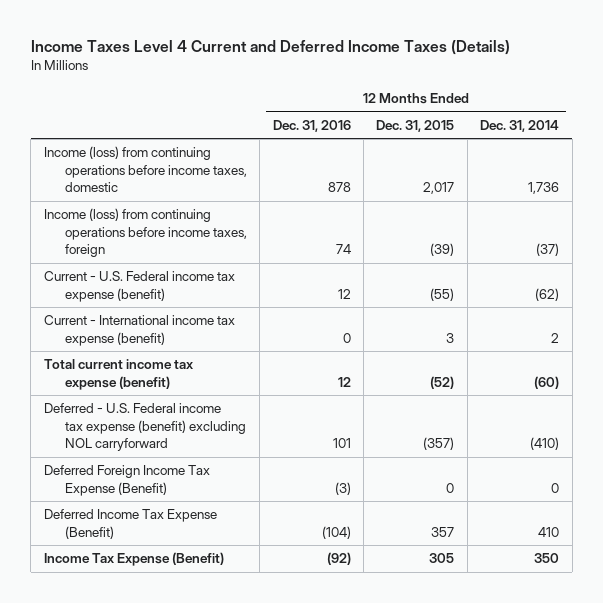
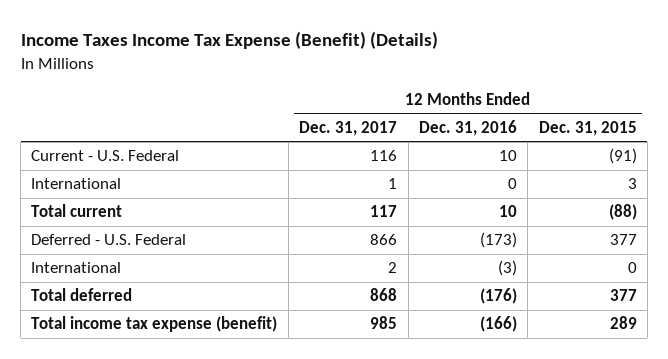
[30,39,510,55] Income Taxes Level 4 Current and Deferred Income Taxes (Details) -> [20,31,438,50] Income Taxes Income Tax Expense (Benefit) (Details)
[480,119,560,132] Dec. 31, 2014 -> none
none -> [299,120,398,136] Dec. 31, 2017
[43,146,247,193] Income (loss) from continuing operations before income taxes, domestic -> none
[43,208,247,258] Income (loss) from continuing operations before income taxes, foreign -> none
[43,509,217,539] Deferred Income Tax Expense (Benefit) -> none
[43,271,235,302] Current - U.S. Federal income tax expense (benefit) -> [31,150,180,162] Current - U.S. Federal
[337,288,351,299] 12 -> [498,150,517,162] 10
[430,287,455,301] (55) -> [608,148,637,165] (91)
[43,315,235,346] Current - International income tax expense (benefit) -> [31,178,122,190] International
[43,359,193,390] Total current income tax expense (benefit) -> [31,204,123,218] Total current
[337,376,351,387] 12 -> [498,205,517,218] 10
[430,375,455,389] (52) -> [608,204,637,221] (88)
[43,403,246,452] Deferred - U.S. Federal income tax expense (benefit) excluding NOL carryforward -> [31,234,187,246] Deferred - U.S. Federal
[332,438,351,449] 101 -> [479,232,517,249] (173)
[423,437,455,451] (357) -> [609,234,637,246] 377
[43,465,210,496] Deferred Foreign Income Tax Expense (Benefit) -> [31,262,122,274] International
none -> [31,288,133,302] Total deferred
[43,552,224,567] Income Tax Expense (Benefit) -> [31,316,278,333] Total income tax expense (benefit)
[326,552,351,566] (92) -> [479,316,517,333] (166)
[429,553,455,564] 305 -> [609,316,637,330] 289

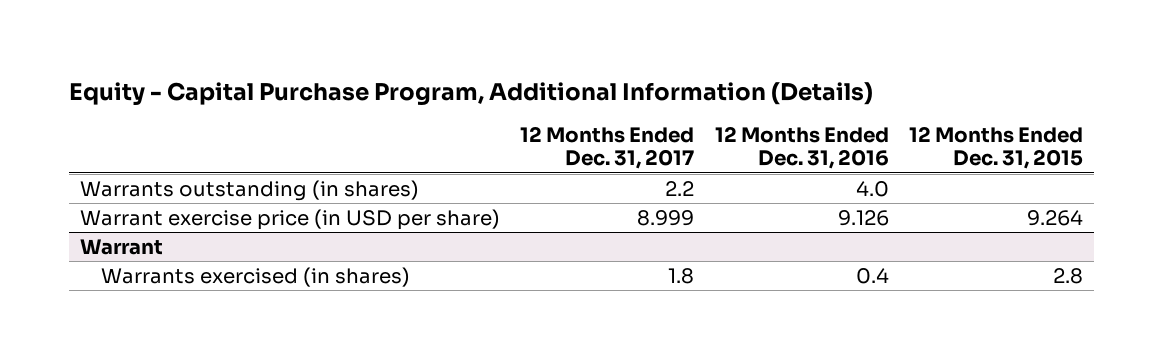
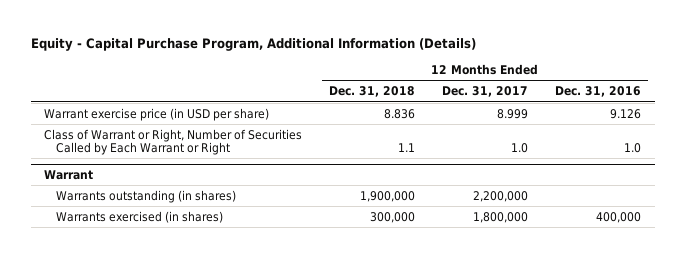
[909,125,1084,170] 12 Months Ended Dec. 31, 2015 -> none
none -> [329,86,416,98] Dec. 31, 2018
[79,179,419,201] Warrants outstanding (in shares) -> none
none -> [44,128,303,155] Class of Warrant or Right, Number of Securities Called by Each Warrant or Right
none -> [55,189,236,203] Warrants outstanding (in shares)
[668,267,695,284] 1.8 -> [473,211,529,223] 1,800,000
[855,267,889,284] 0.4 -> [596,211,642,223] 400,000

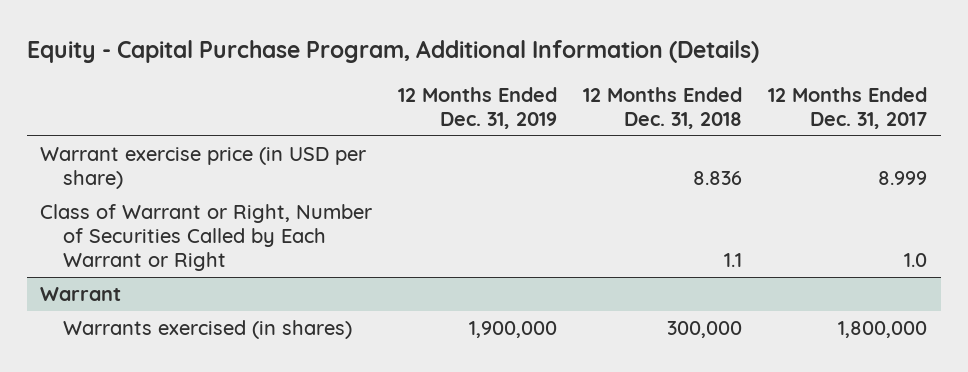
[555,86,642,98] Dec. 31, 2016 -> none
none -> [398,86,558,129] 12 Months Ended Dec. 31, 2019
[55,189,236,203] Warrants outstanding (in shares) -> none

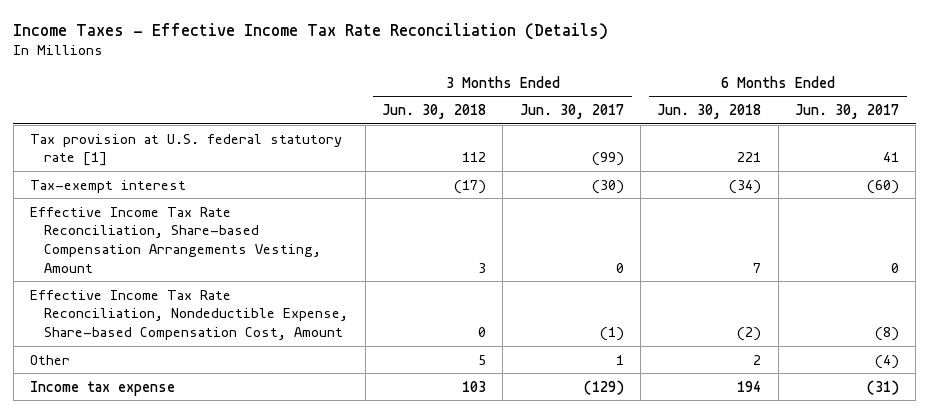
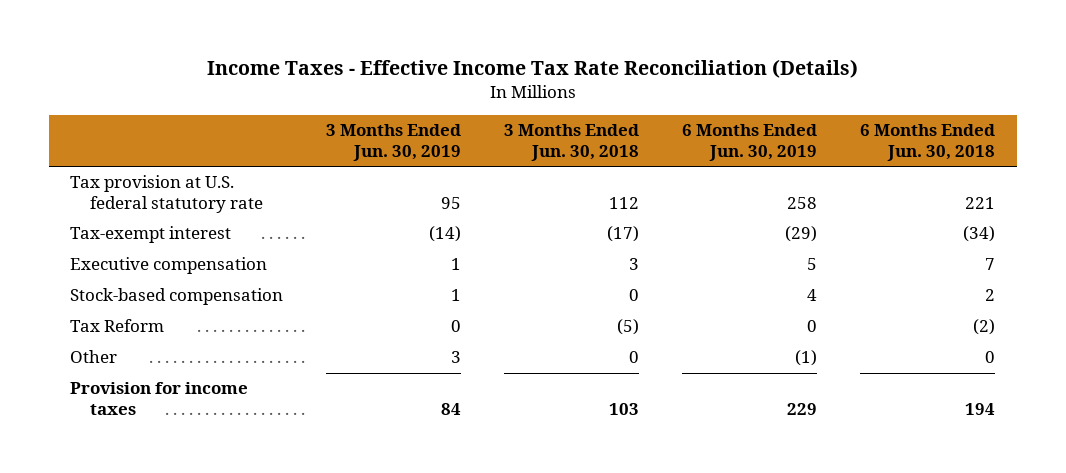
[519,104,624,120] Jun. 30, 2017 -> none
[794,104,899,120] Jun. 30, 2017 -> none
none -> [326,124,462,162] 3 Months Ended Jun. 30, 2019
none -> [682,124,818,162] 6 Months Ended Jun. 30, 2019
[30,133,343,167] Tax provision at U.S. federal statutory rate [1] -> [70,175,263,214] Tax provision at U.S. federal statutory rate
[30,206,322,273] Effective Income Tax Rate Reconciliation, Share-based Compensation Arrangements Vesting, Amount -> none
[30,289,349,340] Effective Income Tax Rate Reconciliation, Nondeductible Expense, Share-based Compensation Cost, Amount -> none
none -> [70,257,268,275] Executive compensation
none -> [70,288,284,306] Stock-based compensation
none -> [70,319,165,333] Tax Reform
[477,354,486,365] 5 -> [629,351,640,364] 0
[753,354,762,365] 2 -> [985,351,996,364] 0
[30,380,176,396] Income tax expense -> [70,382,249,416] Provision for income taxes

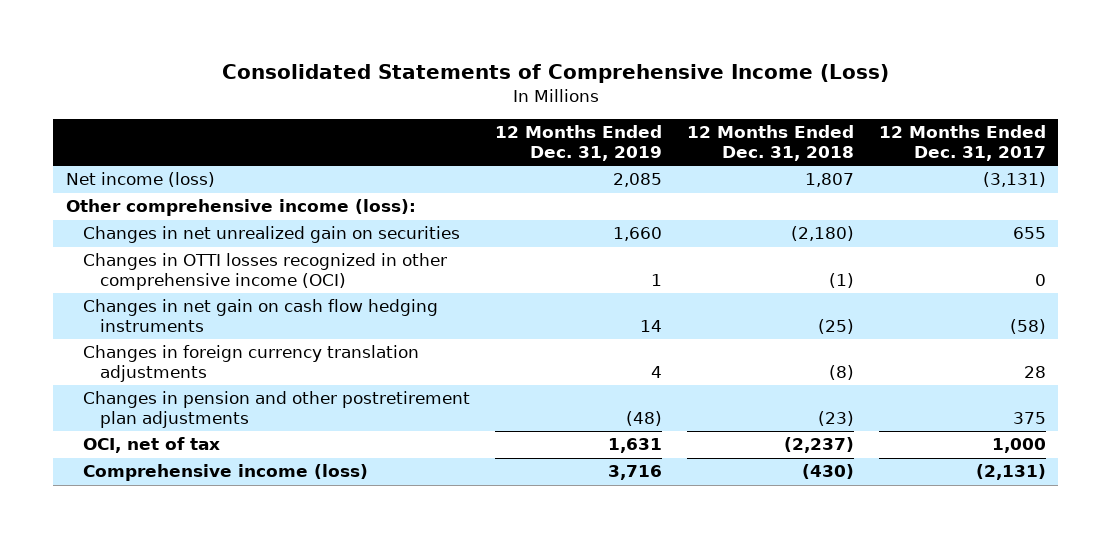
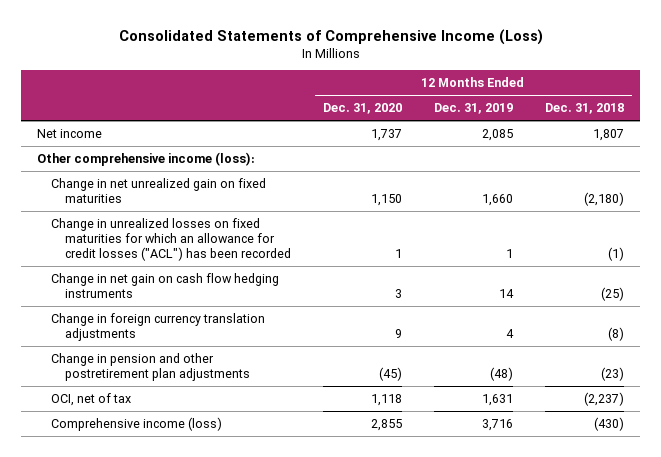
[878,125,1046,162] 12 Months Ended Dec. 31, 2017 -> none
none -> [323,103,403,115] Dec. 31, 2020
[65,172,215,188] Net income (loss) -> [37,128,103,138] Net income
[82,253,447,291] Changes in OTTI losses recognized in other comprehensive income (OCI) -> none
[82,226,460,244] Changes in net unrealized gain on securities -> [51,177,267,203] Change in net unrealized gain on fixed maturities
none -> [51,217,292,262] Change in unrealized losses on fixed maturities for which an allowance for credit losses ("ACL") has been recorded
[82,299,438,333] Changes in net gain on cash flow hedging instruments -> [51,272,280,298] Change in net gain on cash flow hedging instruments
[82,345,419,383] Changes in foreign currency translation adjustments -> [51,312,266,341] Change in foreign currency translation adjustments
[82,391,470,429] Changes in pension and other postretirement plan adjustments -> [51,352,251,381] Change in pension and other postretirement plan adjustments

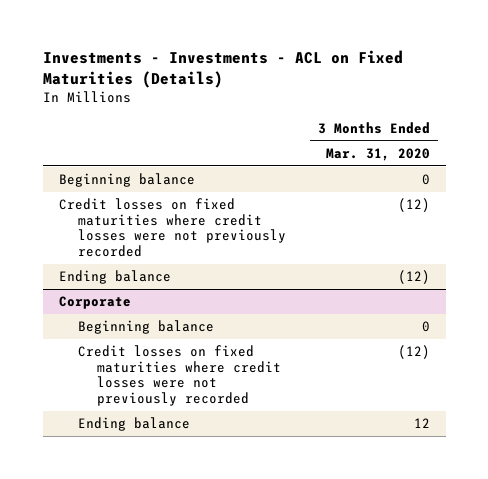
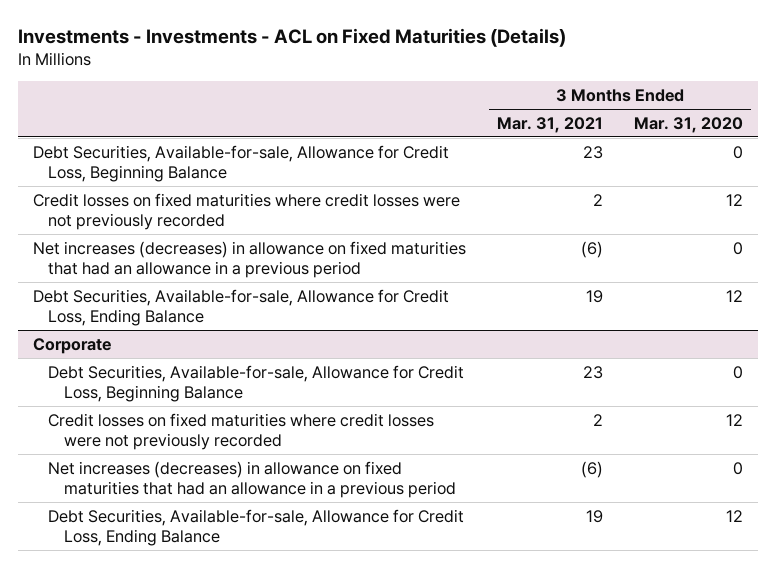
none -> [496,116,603,133] Mar. 31, 2021
[58,173,195,188] Beginning balance -> [33,144,450,183] Debt Securities, Available-for-sale, Allowance for Credit Loss, Beginning Balance
[397,198,430,213] (12) -> [725,193,743,206] 12
none -> [33,240,467,279] Net increases (decreases) in allowance on fixed maturities that had an allowance in a previous period
[58,270,171,285] Ending balance -> [33,288,450,327] Debt Securities, Available-for-sale, Allowance for Credit Loss, Ending Balance
[397,270,430,285] (12) -> [725,289,743,302] 12
[77,320,214,335] Beginning balance -> [48,364,465,403] Debt Securities, Available-for-sale, Allowance for Credit Loss, Beginning Balance
[397,345,430,360] (12) -> [725,413,743,426] 12
none -> [48,460,456,499] Net increases (decreases) in allowance on fixed maturities that had an allowance in a previous period
[77,417,190,432] Ending balance -> [48,508,465,547] Debt Securities, Available-for-sale, Allowance for Credit Loss, Ending Balance

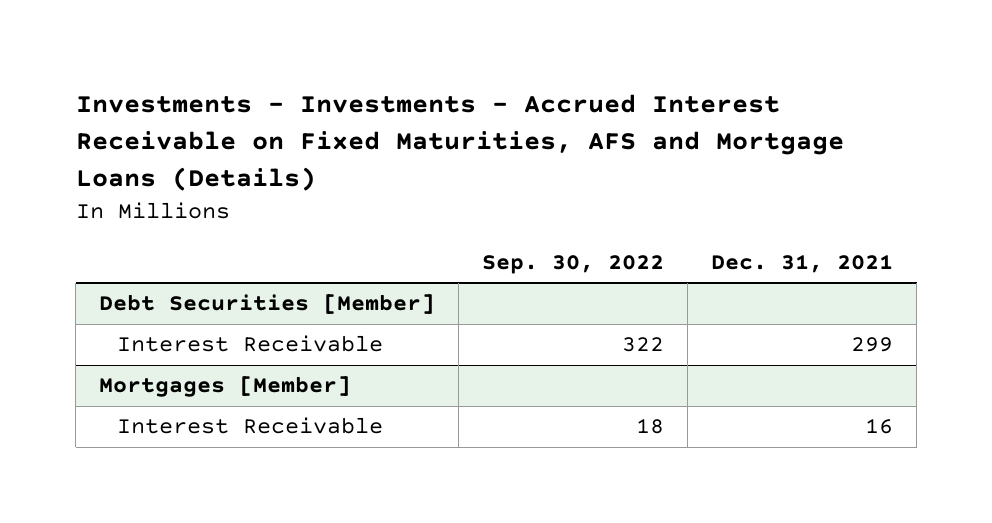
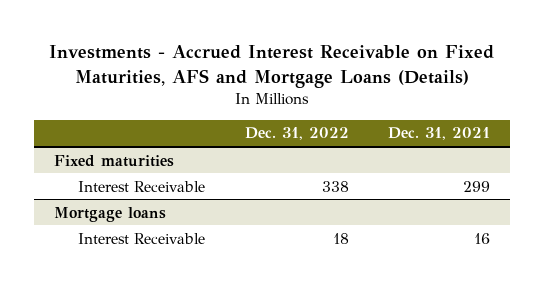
[75,94,844,191] Investments - Investments - Accrued Interest Receivable on Fixed Maturities, AFS and Mortgage Loans (Details) -> [49,45,495,88] Investments - Accrued Interest Receivable on Fixed Maturities, AFS and Mortgage Loans (Details)
[482,254,665,274] Sep. 30, 2022 -> none
none -> [244,127,349,141] Dec. 31, 2022
[99,294,436,315] Debt Securities [Member] -> [53,154,174,167] Fixed maturities
[99,376,352,398] Mortgages [Member] -> [53,206,166,222] Mortgage loans

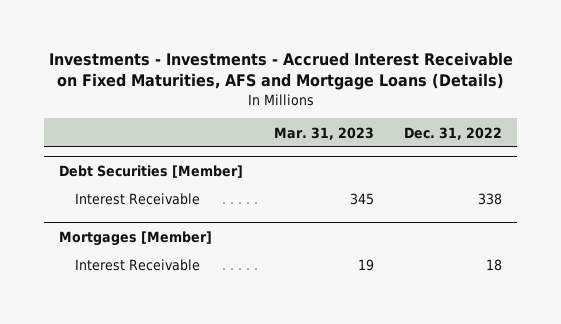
[49,45,495,88] Investments - Accrued Interest Receivable on Fixed Maturities, AFS and Mortgage Loans (Details) -> [48,52,513,91] Investments - Investments - Accrued Interest Receivable on Fixed Maturities, AFS and Mortgage Loans (Details)
[388,127,491,141] Dec. 31, 2021 -> none
none -> [273,126,374,140] Mar. 31, 2023
[53,154,174,167] Fixed maturities -> [59,165,244,179] Debt Securities [Member]
[53,206,166,222] Mortgage loans -> [59,231,213,247] Mortgages [Member]

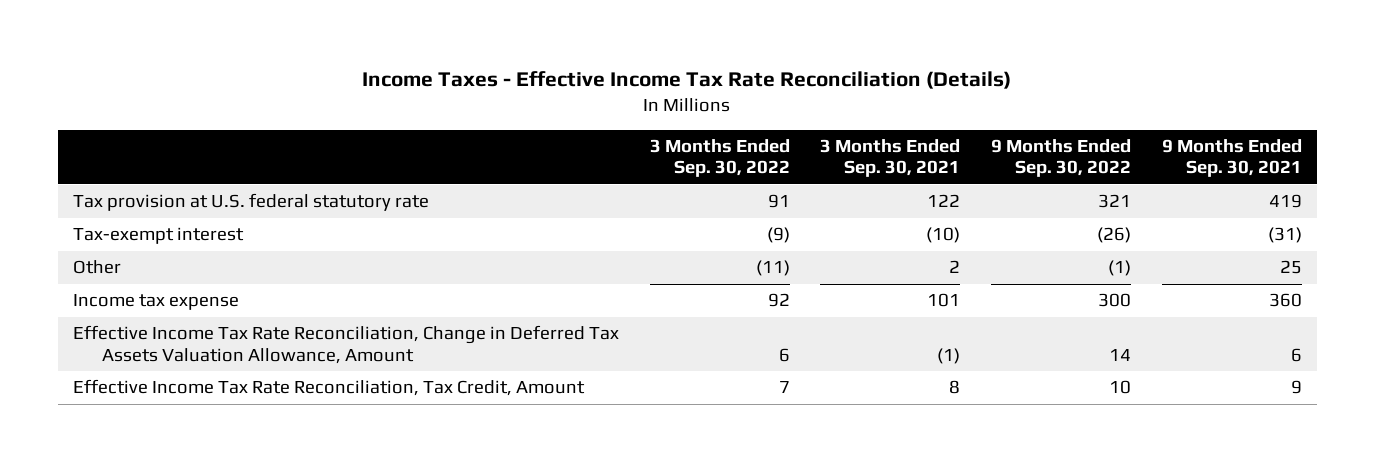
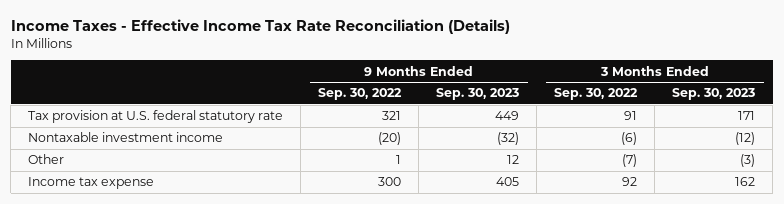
[820,138,961,178] 3 Months Ended Sep. 30, 2021 -> none
[1161,138,1302,178] 9 Months Ended Sep. 30, 2021 -> none
none -> [436,88,520,101] Sep. 30, 2023
none -> [672,88,756,101] Sep. 30, 2023
[72,227,244,245] Tax-exempt interest -> none
none -> [28,132,224,143] Nontaxable investment income
[755,260,790,277] (11) -> [622,154,638,168] (7)
[1108,260,1132,277] (1) -> [396,155,402,165] 1
[72,325,619,364] Effective Income Tax Rate Reconciliation, Change in Deferred Tax Assets Valuation Allowance, Amount -> none
[72,379,585,397] Effective Income Tax Rate Reconciliation, Tax Credit, Amount -> none

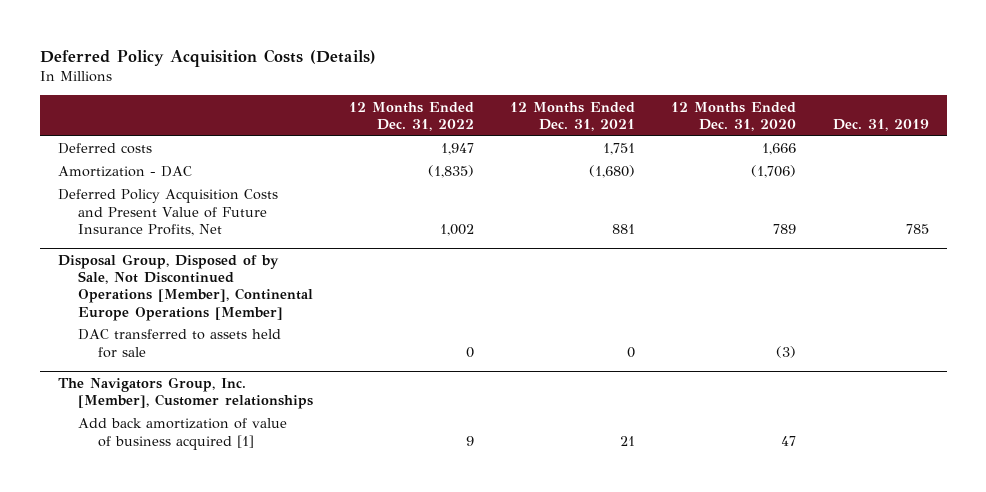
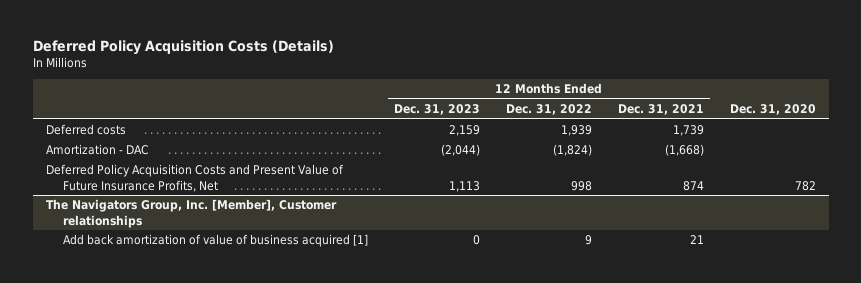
[671,101,797,131] 12 Months Ended Dec. 31, 2020 -> none
[832,118,929,131] Dec. 31, 2019 -> none
none -> [394,104,481,116] Dec. 31, 2023
none -> [729,104,816,116] Dec. 31, 2020
[57,254,313,321] Disposal Group, Disposed of by Sale, Not Discontinued Operations [Member], Continental Europe Operations [Member] -> none
[77,329,281,358] DAC transferred to assets held for sale -> none
[441,143,475,156] 1,947 -> [560,125,592,137] 1,939
[603,143,636,156] 1,751 -> [672,125,704,137] 1,739
[428,165,475,179] (1,835) -> [552,144,592,157] (1,824)
[589,165,636,179] (1,680) -> [664,144,704,157] (1,668)
[440,223,475,236] 1,002 -> [570,180,592,191] 998
[612,223,636,234] 881 -> [682,180,704,191] 874

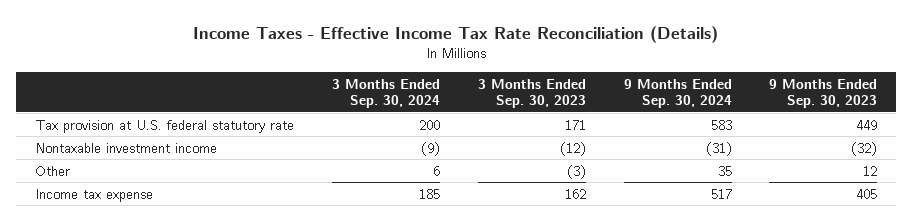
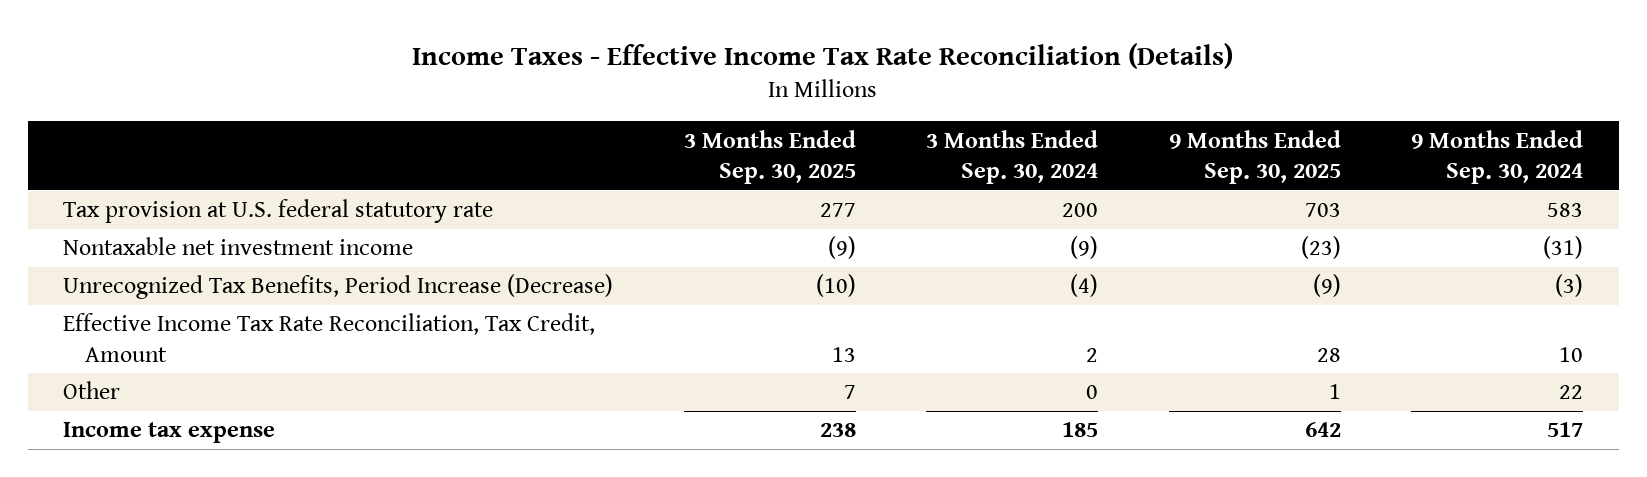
[477,78,586,109] 3 Months Ended Sep. 30, 2023 -> none
[769,78,878,109] 9 Months Ended Sep. 30, 2023 -> none
none -> [683,129,856,184] 3 Months Ended Sep. 30, 2025
none -> [1168,129,1341,184] 9 Months Ended Sep. 30, 2025
[35,142,218,153] Nontaxable investment income -> [63,237,414,256] Nontaxable net investment income
none -> [63,274,614,300] Unrecognized Tax Benefits, Period Increase (Decrease)
none -> [63,313,596,362] Effective Income Tax Rate Reconciliation, Tax Credit, Amount
[433,165,441,176] 6 -> [1086,385,1099,400] 0
[717,165,732,176] 35 -> [1559,385,1584,400] 22

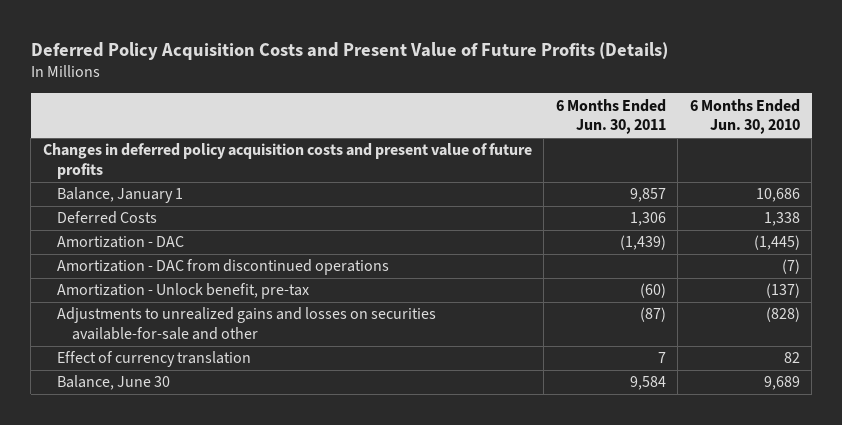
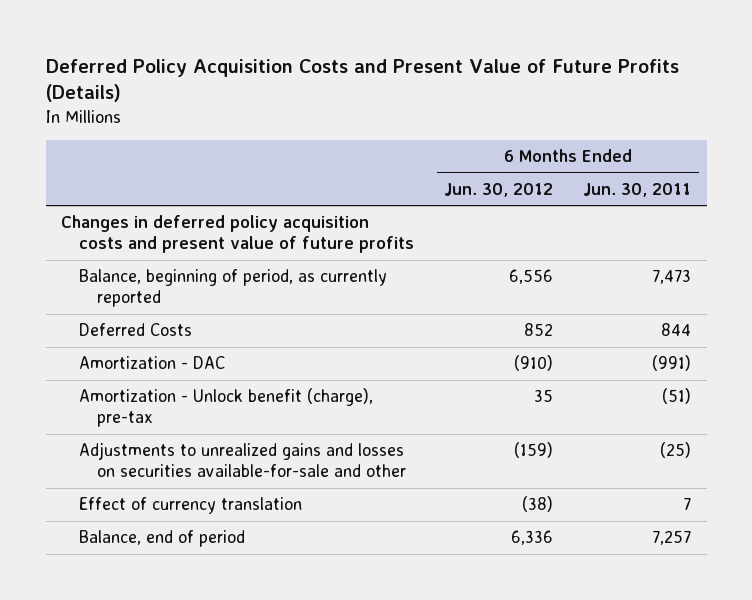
[689,98,800,135] 6 Months Ended Jun. 30, 2010 -> none
none -> [444,183,554,198] Jun. 30, 2012
[57,187,184,204] Balance, January 1 -> none
[57,259,390,276] Amortization - DAC from discontinued operations -> none
none -> [79,269,388,308] Balance, beginning of period, as currently reported
[629,212,666,227] 1,306 -> [661,323,692,337] 844
[619,235,666,251] (1,439) -> [652,355,692,372] (991)
[57,283,310,300] Amortization - Unlock benefit, pre-tax -> [79,388,374,428] Amortization - Unlock benefit (charge), pre-tax
[639,283,666,299] (60) -> [662,388,692,405] (51)
[639,307,666,323] (87) -> [660,442,692,459] (25)
[57,375,171,391] Balance, June 30 -> none
none -> [79,530,246,548] Balance, end of period

